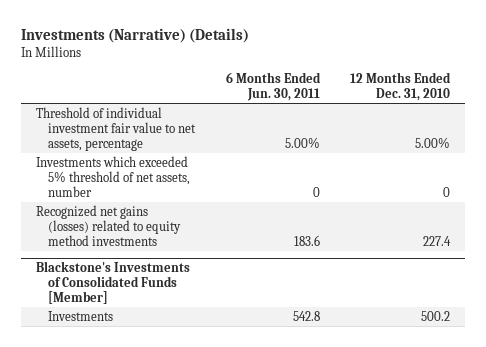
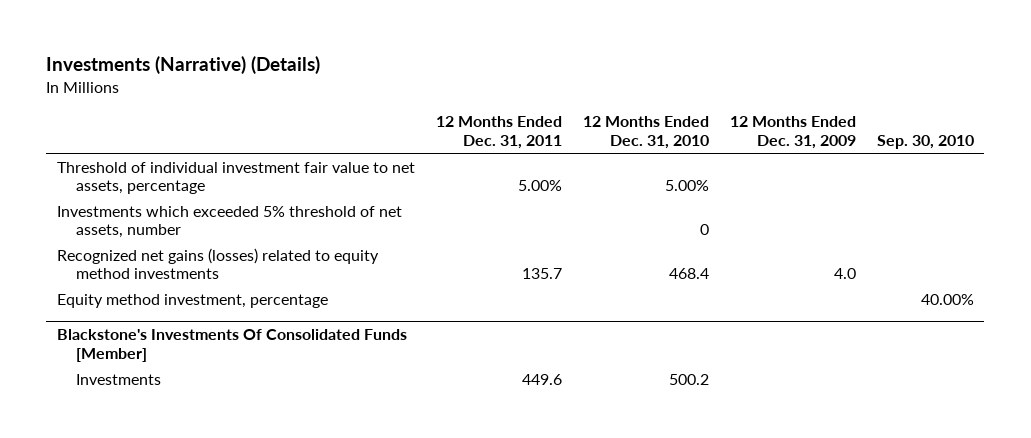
[225,72,321,102] 6 Months Ended Jun. 30, 2011 -> none
none -> [435,116,562,150] 12 Months Ended Dec. 31, 2011
none -> [729,116,856,150] 12 Months Ended Dec. 31, 2009
none -> [876,135,974,150] Sep. 30, 2010
[422,235,451,246] 227.4 -> [668,268,709,280] 468.4
none -> [56,293,328,308] Equity method investment, percentage
[35,261,190,305] Blackstone's Investments of Consolidated Funds [Member] -> [56,328,407,362] Blackstone's Investments Of Consolidated Funds [Member]

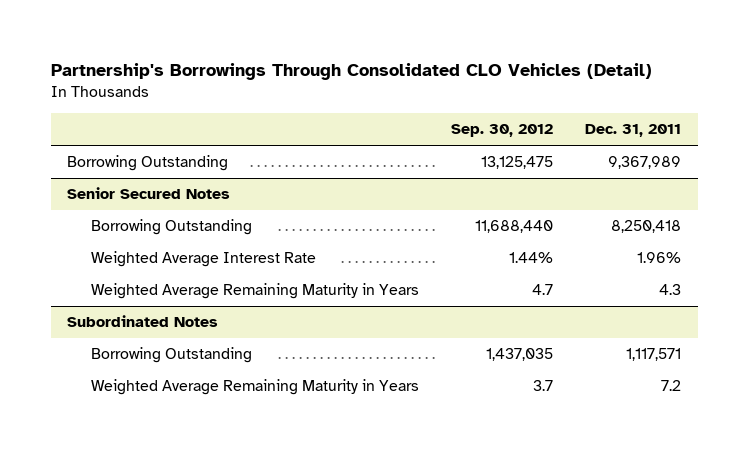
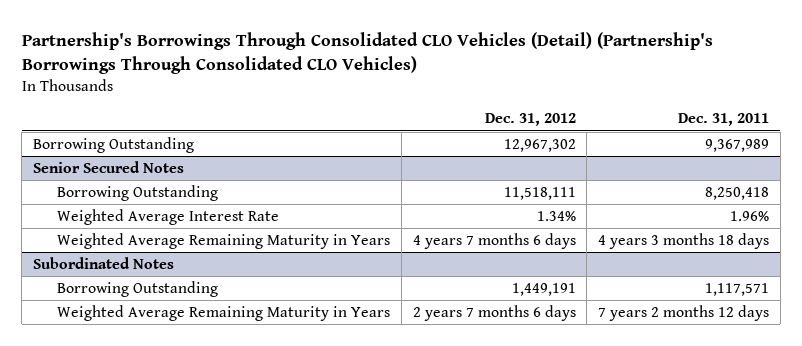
[51,62,653,80] Partnership's Borrowings Through Consolidated CLO Vehicles (Detail) -> [21,31,713,75] Partnership's Borrowings Through Consolidated CLO Vehicles (Detail) (Partnership's Borrowings Through Consolidated CLO Vehicles)
[451,124,554,138] Sep. 30, 2012 -> none
none -> [484,113,576,127] Dec. 31, 2012
[659,284,682,296] 4.3 -> [598,232,770,249] 4 years 3 months 18 days
[661,380,682,392] 7.2 -> [598,304,770,321] 7 years 2 months 12 days

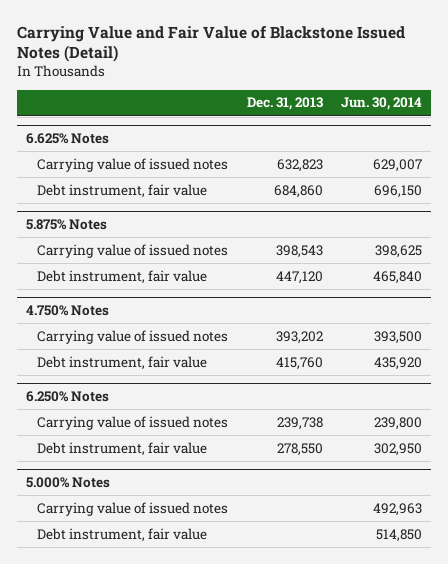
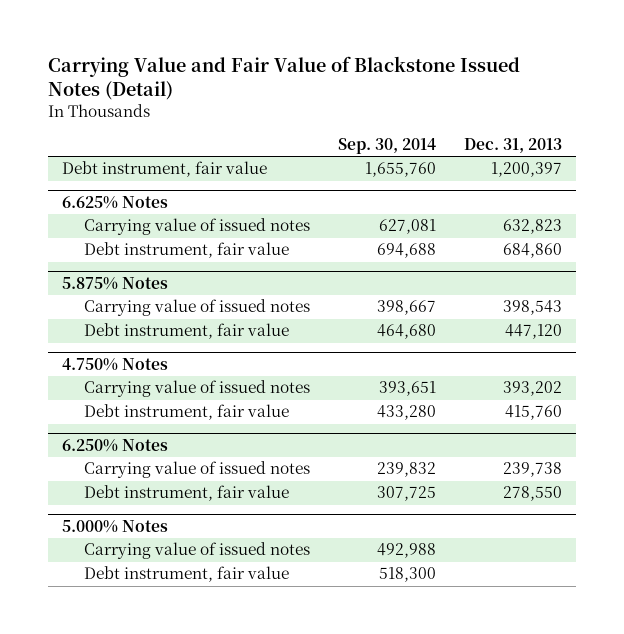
[341,97,423,111] Jun. 30, 2014 -> none
none -> [338,138,437,155] Sep. 30, 2014
none -> [61,161,267,178] Debt instrument, fair value

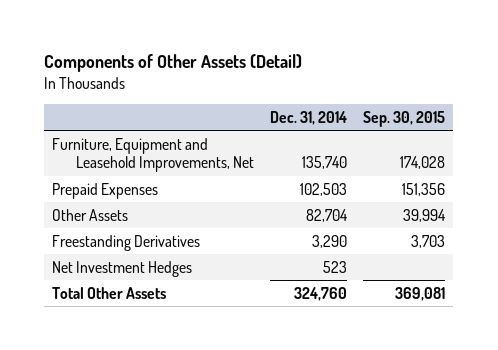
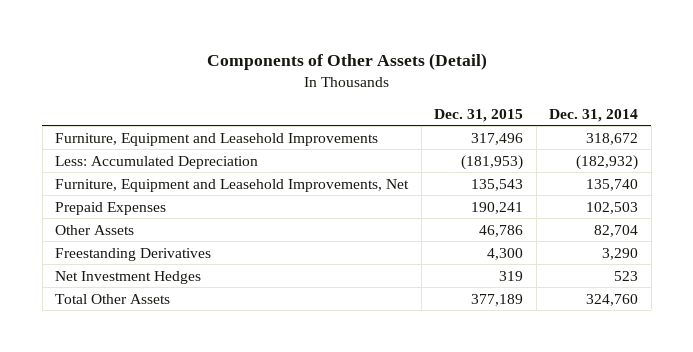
[363,110,446,127] Sep. 30, 2015 -> none
none -> [434,108,524,122] Dec. 31, 2015
none -> [55,132,379,146] Furniture, Equipment and Leasehold Improvements
none -> [55,155,259,169] Less: Accumulated Depreciation

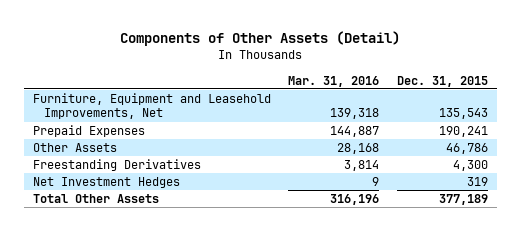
[549,108,639,122] Dec. 31, 2014 -> none
none -> [288,75,380,87] Mar. 31, 2016
[55,132,379,146] Furniture, Equipment and Leasehold Improvements -> none
[55,155,259,169] Less: Accumulated Depreciation -> none

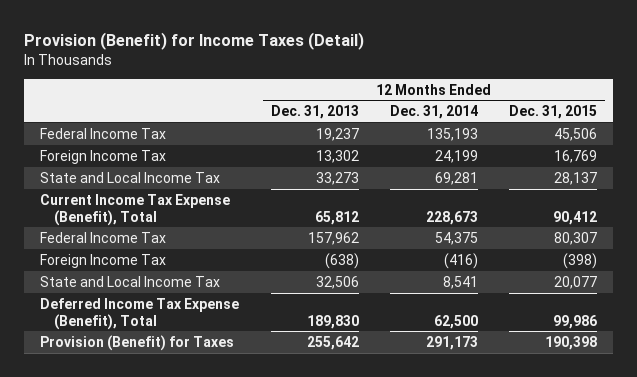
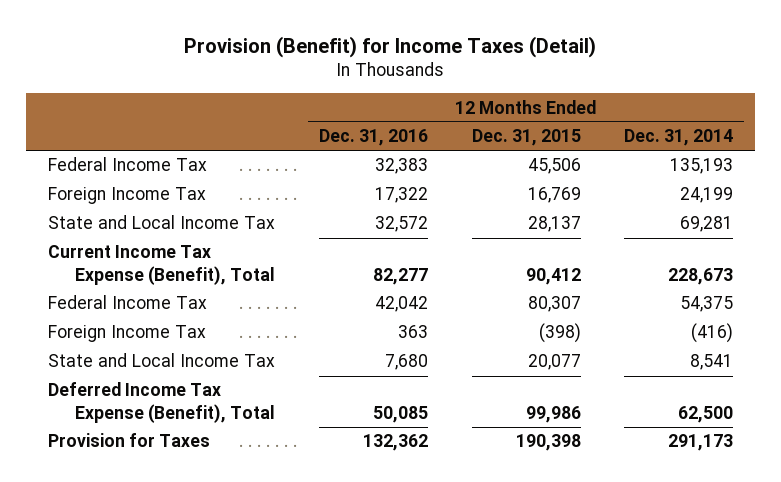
[270,105,359,120] Dec. 31, 2013 -> none
none -> [318,129,428,147] Dec. 31, 2016
[40,334,235,351] Provision (Benefit) for Taxes -> [47,433,210,448] Provision for Taxes

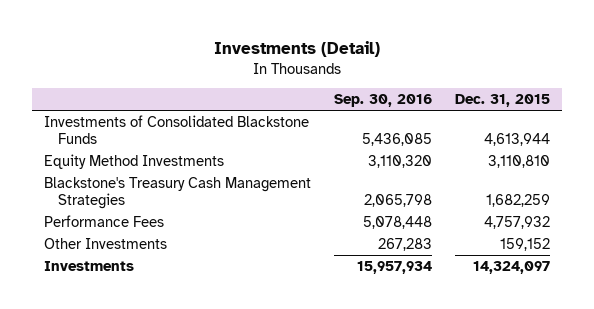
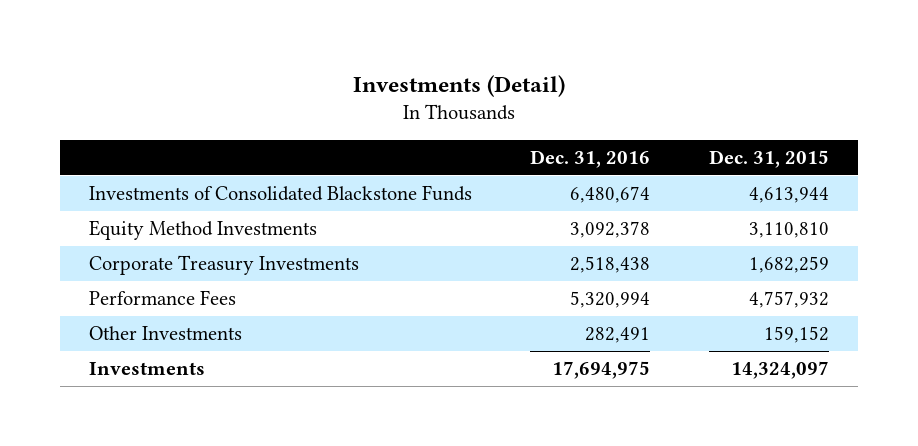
[333,94,432,108] Sep. 30, 2016 -> none
none -> [530,149,651,168] Dec. 31, 2016
[43,177,311,210] Blackstone's Treasury Cash Management Strategies -> [89,255,360,276] Corporate Treasury Investments

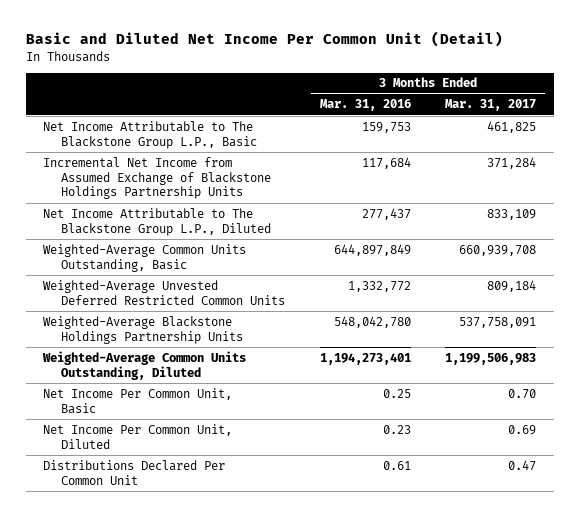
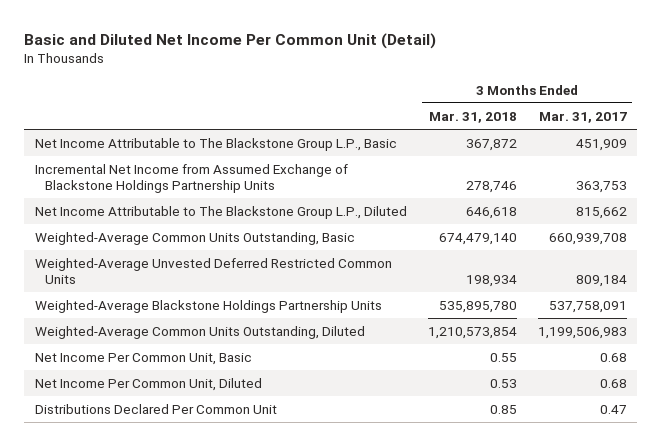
[319,99,411,112] Mar. 31, 2016 -> none
none -> [428,111,517,123] Mar. 31, 2018
[487,120,537,133] 461,825 -> [575,138,627,151] 451,909
[487,156,537,169] 371,284 -> [575,181,627,194] 363,753
[487,208,537,220] 833,109 -> [575,206,627,219] 815,662
[508,388,537,399] 0.70 -> [599,352,627,362] 0.68
[508,424,537,435] 0.69 -> [599,378,627,388] 0.68

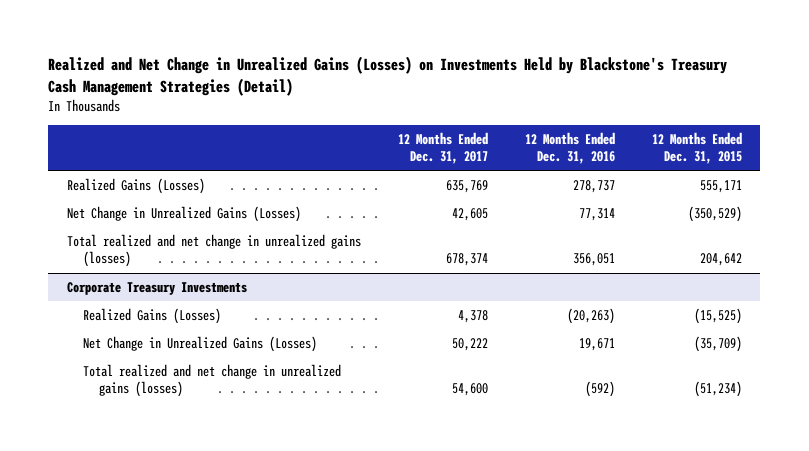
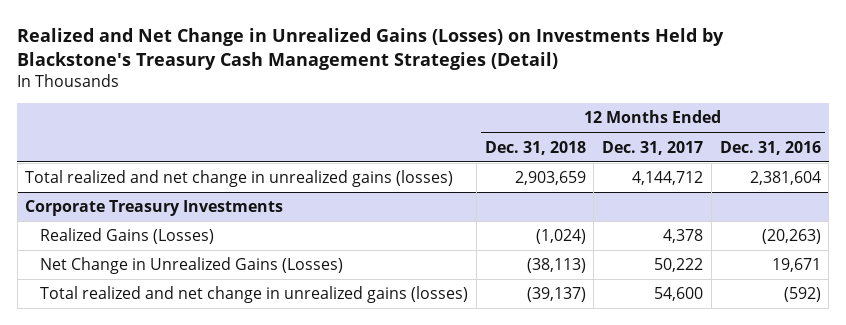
[651,131,742,165] 12 Months Ended Dec. 31, 2015 -> none
none -> [484,140,586,155] Dec. 31, 2018
[66,178,205,195] Realized Gains (Losses) -> none
[66,206,301,223] Net Change in Unrealized Gains (Losses) -> none
[445,253,488,267] 678,374 -> [632,171,704,186] 4,144,712
[572,253,615,267] 356,051 -> [749,171,821,186] 2,381,604

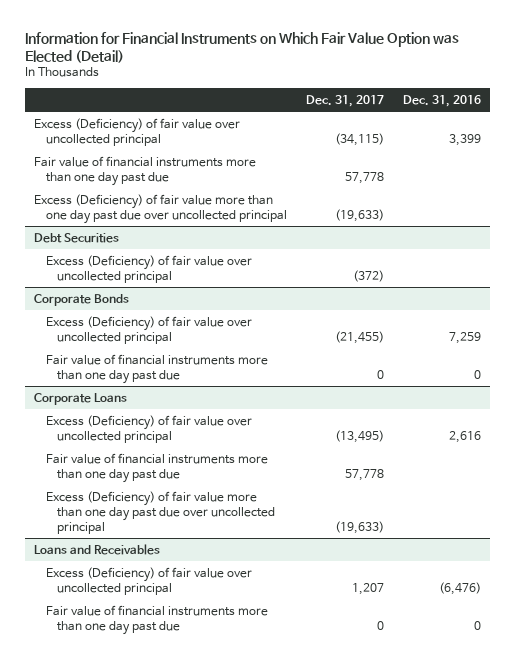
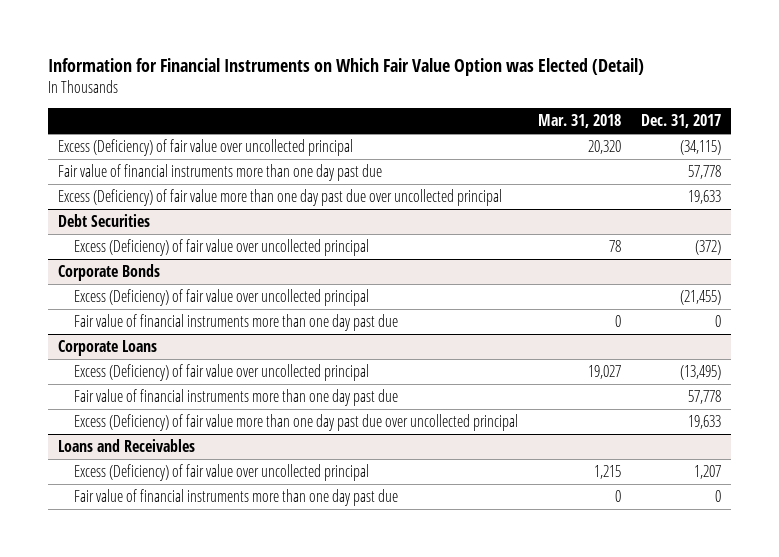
[402,94,481,107] Dec. 31, 2016 -> none
none -> [538,114,622,129] Mar. 31, 2018
[334,208,384,222] (19,633) -> [687,189,721,204] 19,633
[334,520,384,534] (19,633) -> [687,414,721,429] 19,633

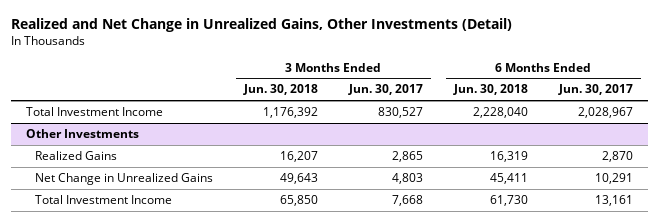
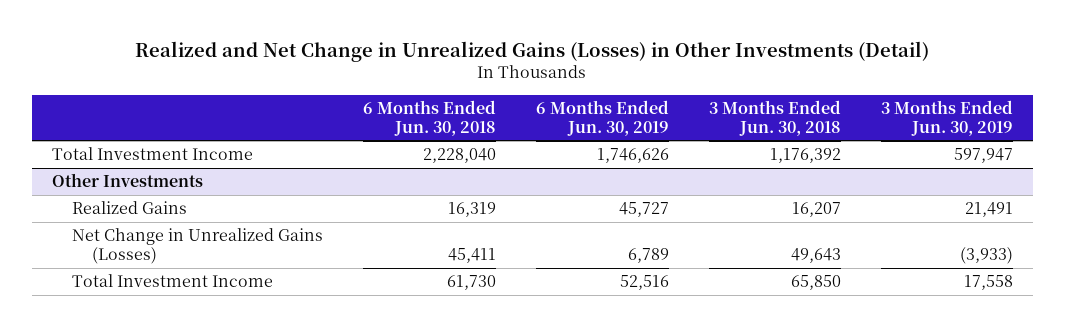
[10,17,512,32] Realized and Net Change in Unrealized Gains, Other Investments (Detail) -> [135,40,930,62] Realized and Net Change in Unrealized Gains (Losses) in Other Investments (Detail)
[347,84,423,96] Jun. 30, 2017 -> none
[557,84,633,96] Jun. 30, 2017 -> none
none -> [535,99,669,136] 6 Months Ended Jun. 30, 2019
none -> [880,99,1013,136] 3 Months Ended Jun. 30, 2019
[34,173,213,186] Net Change in Unrealized Gains -> [71,228,323,265] Net Change in Unrealized Gains (Losses)

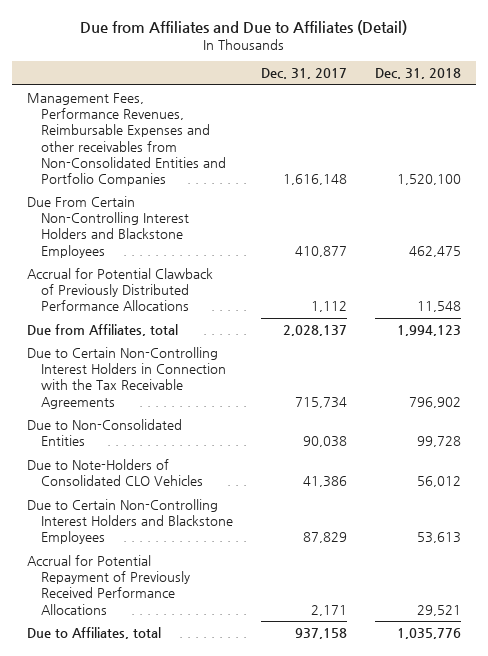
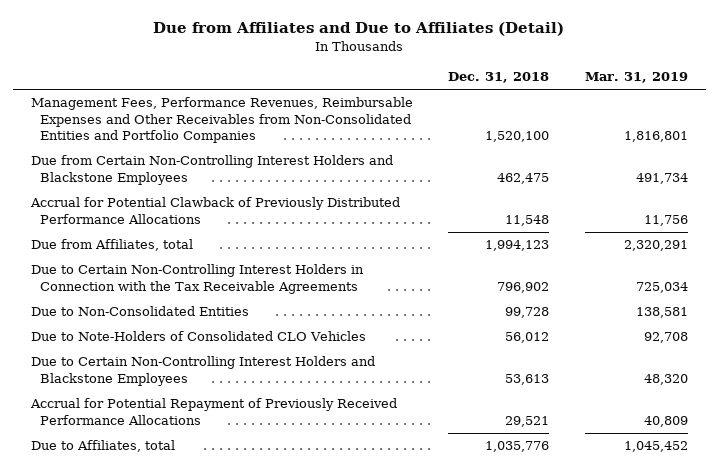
[261,68,348,80] Dec. 31, 2017 -> none
none -> [585,72,689,84] Mar. 31, 2019
[26,93,227,186] Management Fees, Performance Revenues, Reimbursable Expenses and other receivables from Non-Consolidated Entities and Portfolio Companies -> [30,97,413,144] Management Fees, Performance Revenues, Reimbursable Expenses and Other Receivables from Non-Consolidated Entities and Portfolio Companies
[26,196,190,258] Due From Certain Non-Controlling Interest Holders and Blackstone Employees -> [30,155,393,185] Due from Certain Non-Controlling Interest Holders and Blackstone Employees

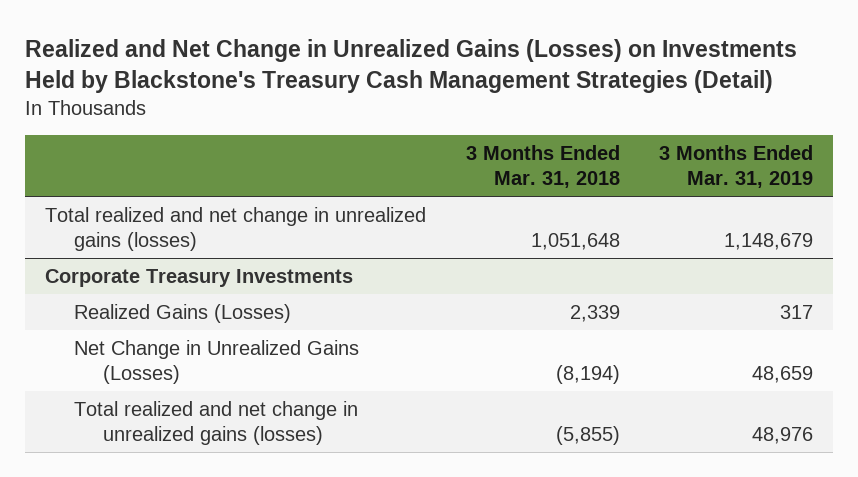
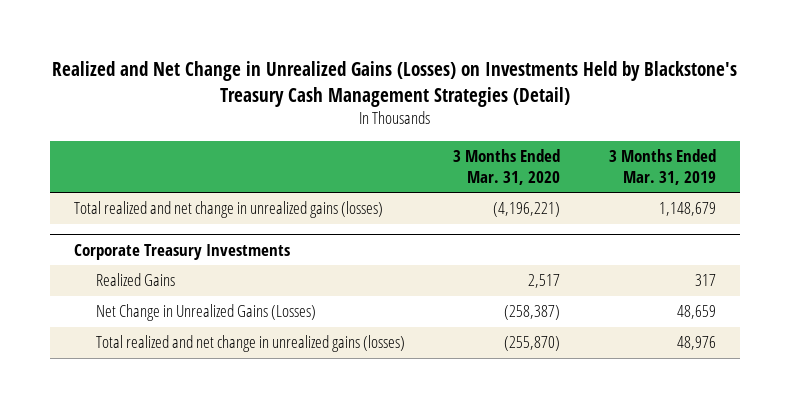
[465,144,620,189] 3 Months Ended Mar. 31, 2018 -> none
none -> [453,148,561,185] 3 Months Ended Mar. 31, 2020
[73,303,291,323] Realized Gains (Losses) -> [95,273,175,287] Realized Gains

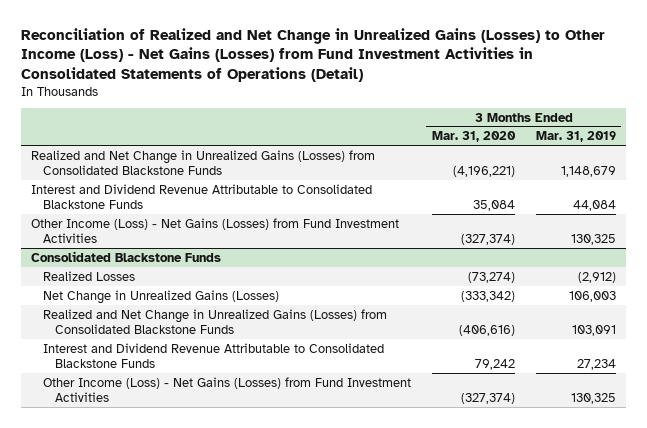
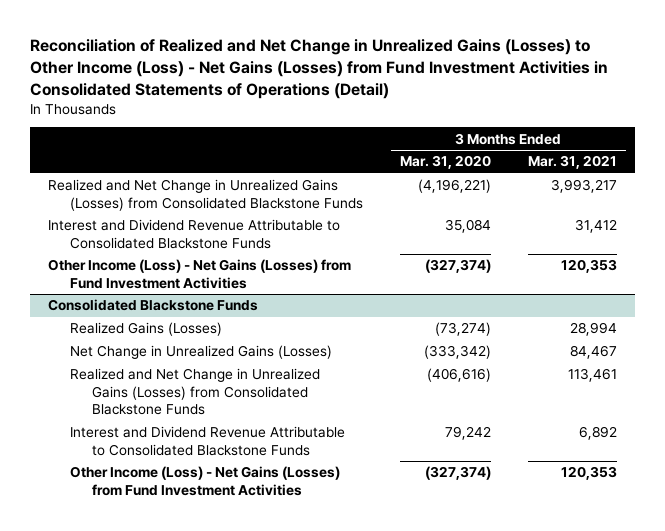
[535,131,616,143] Mar. 31, 2019 -> none
none -> [527,155,617,170] Mar. 31, 2021
[42,270,135,281] Realized Losses -> [70,322,223,337] Realized Gains (Losses)

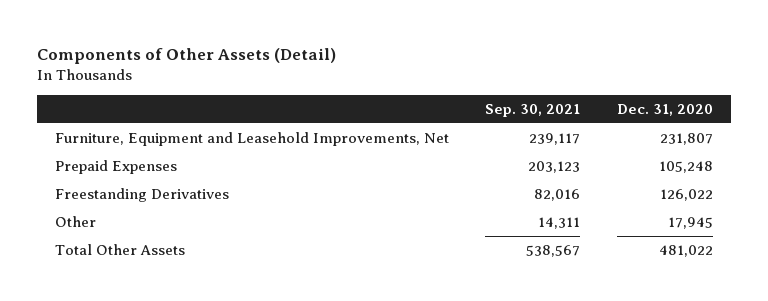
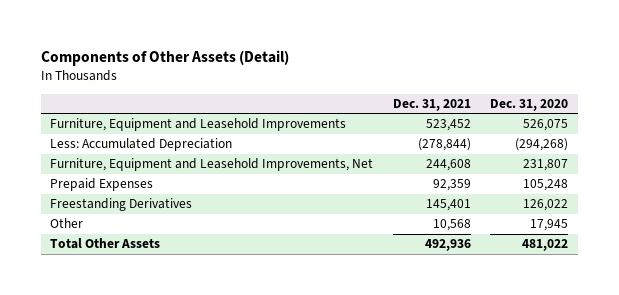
[485,103,581,117] Sep. 30, 2021 -> none
none -> [392,98,471,111] Dec. 31, 2021
none -> [50,118,347,132] Furniture, Equipment and Leasehold Improvements
none -> [50,138,233,152] Less: Accumulated Depreciation

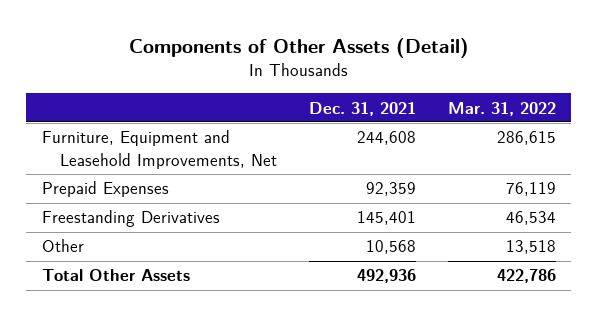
[490,98,569,111] Dec. 31, 2020 -> none
none -> [447,101,556,116] Mar. 31, 2022
[50,118,347,132] Furniture, Equipment and Leasehold Improvements -> none
[50,138,233,152] Less: Accumulated Depreciation -> none

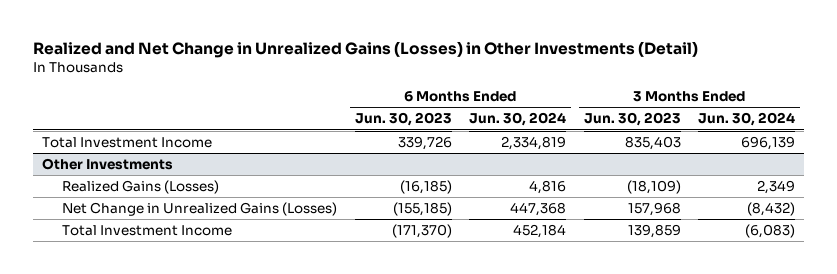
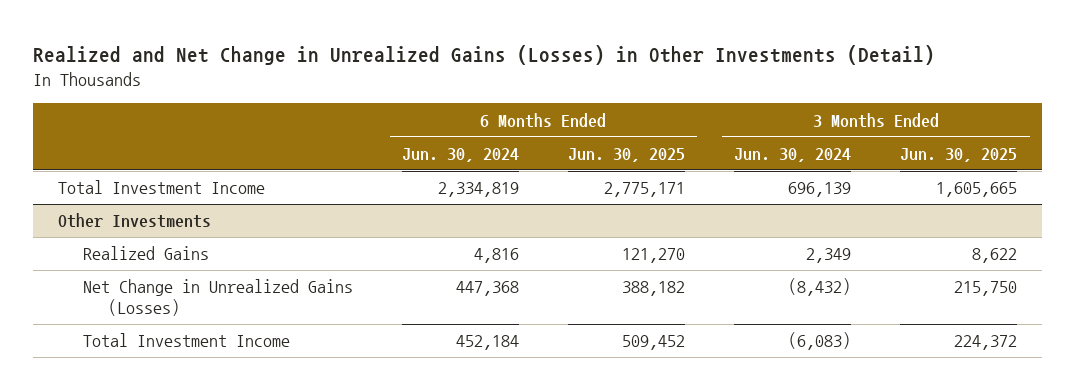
[354,112,452,127] Jun. 30, 2023 -> none
[583,112,681,127] Jun. 30, 2023 -> none
none -> [568,147,686,162] Jun. 30, 2025
none -> [900,147,1018,162] Jun. 30, 2025
[62,179,220,194] Realized Gains (Losses) -> [82,246,209,261] Realized Gains

